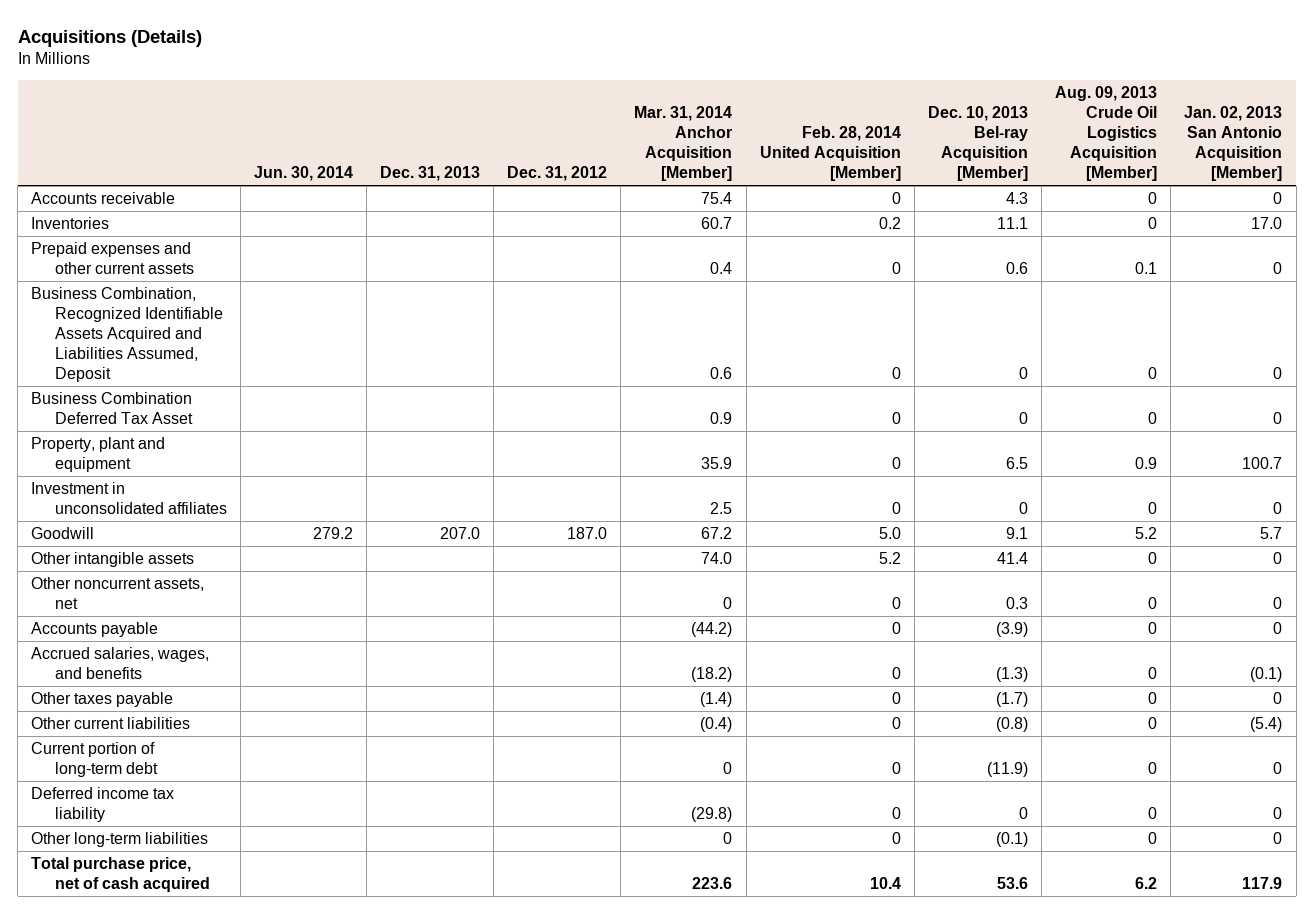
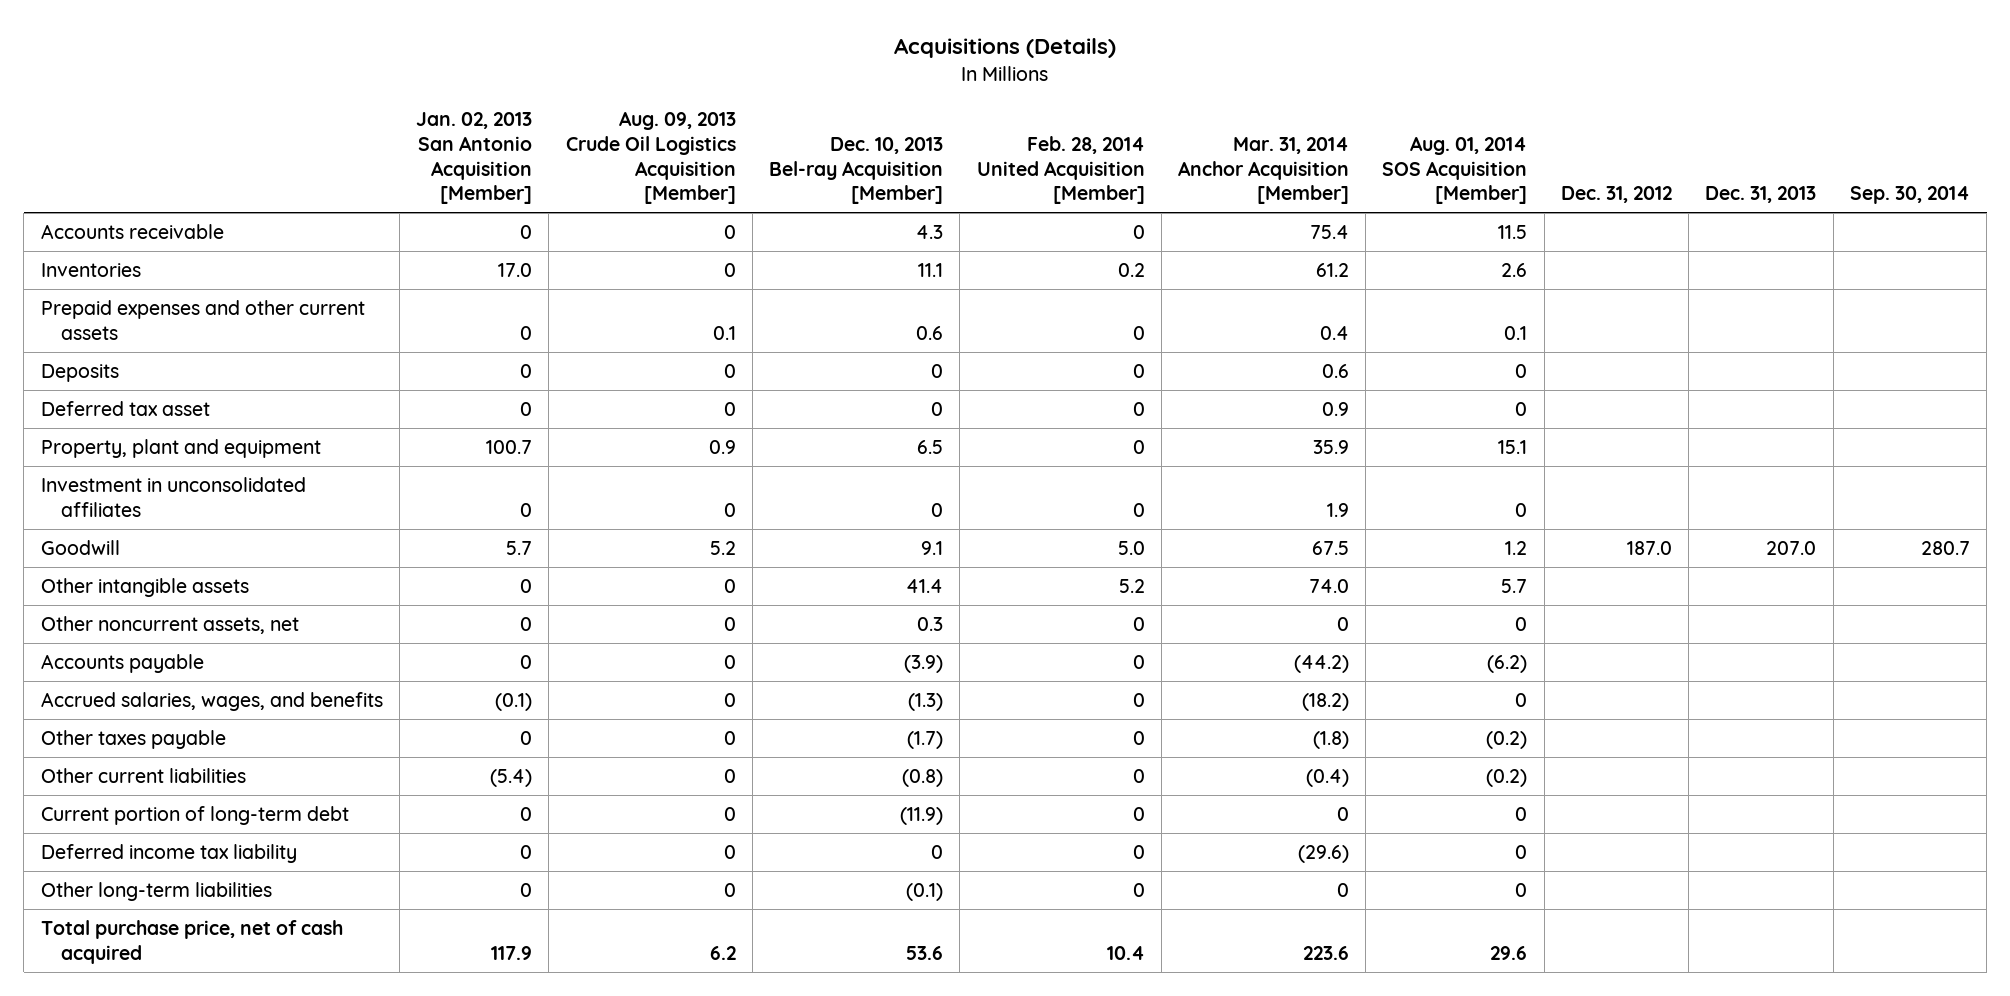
[253,166,353,182] Jun. 30, 2014 -> none
none -> [1382,135,1528,205] Aug. 01, 2014 SOS Acquisition [Member]
none -> [1849,186,1970,205] Sep. 30, 2014
[701,217,733,230] 60.7 -> [1315,263,1349,278] 61.2
[31,287,223,382] Business Combination, Recognized Identifiable Assets Acquired and Liabilities Assumed, Deposit -> [40,364,119,383] Deposits
[31,392,193,425] Business Combination Deferred Tax Asset -> [40,401,210,417] Deferred tax asset
[710,502,733,515] 2.5 -> [1326,502,1349,517] 1.9
[701,527,733,540] 67.2 -> [1311,541,1349,556] 67.5
[700,692,733,708] (1.4) -> [1312,731,1349,750] (1.8)
[691,807,733,823] (29.8) -> [1297,845,1349,864] (29.6)

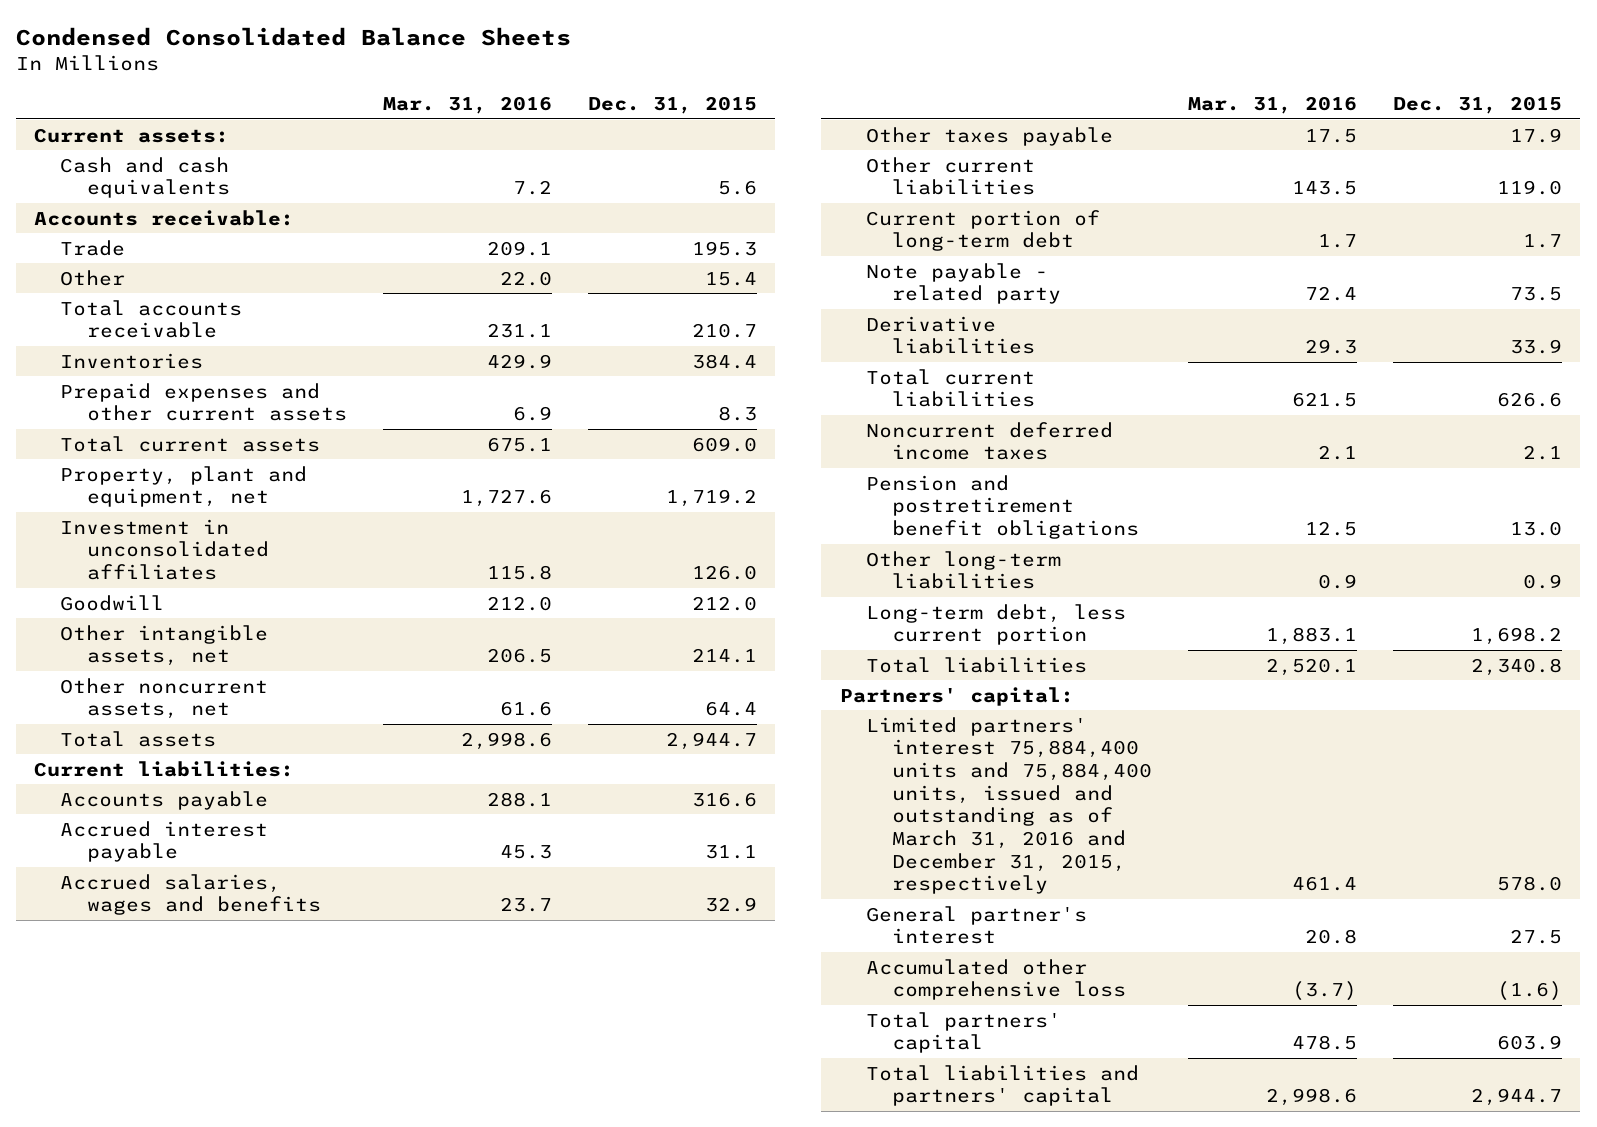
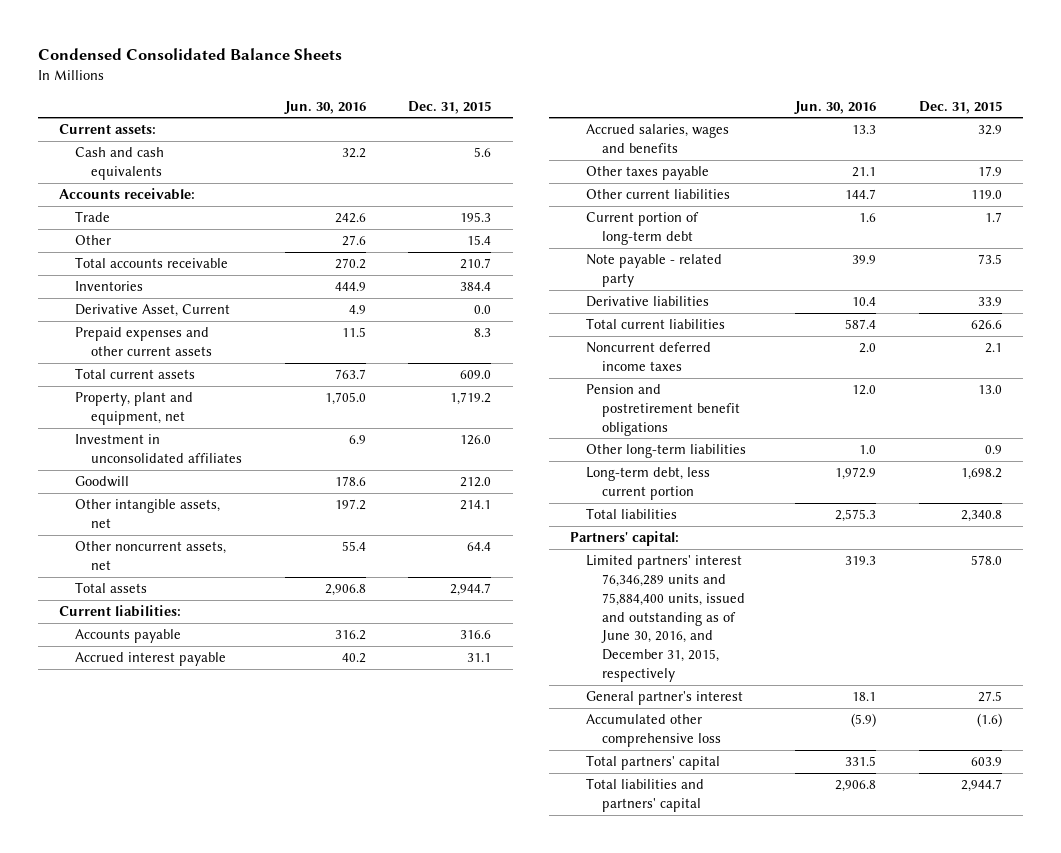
[382,96,552,115] Mar. 31, 2016 -> none
none -> [283,100,366,114] Jun. 30, 2016
none -> [75,304,231,318] Derivative Asset, Current
[865,716,1152,895] Limited partners' interest 75,884,400 units and 75,884,400 units, issued and outstanding as of March 31, 2016 and December 31, 2015, respectively -> [585,555,745,682] Limited partners' interest 76,346,289 units and 75,884,400 units, issued and outstanding as of June 30, 2016, and December 31, 2015, respectively

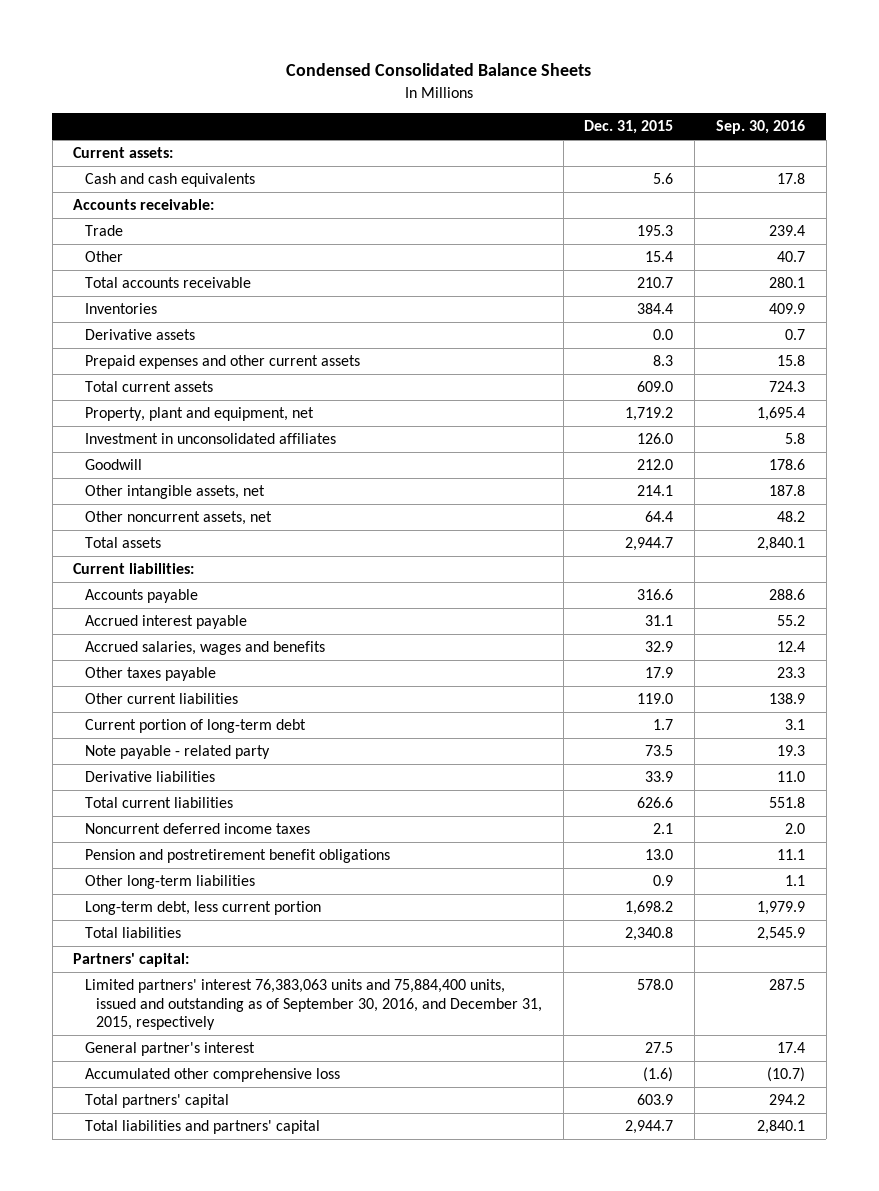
[283,100,366,114] Jun. 30, 2016 -> none
none -> [716,120,806,135] Sep. 30, 2016
[75,304,231,318] Derivative Asset, Current -> [84,329,195,341] Derivative assets
[585,555,745,682] Limited partners' interest 76,346,289 units and 75,884,400 units, issued and outstanding as of June 30, 2016, and December 31, 2015, respectively -> [84,979,542,1031] Limited partners' interest 76,383,063 units and 75,884,400 units, issued and outstanding as of September 30, 2016, and December 31, 2015, respectively

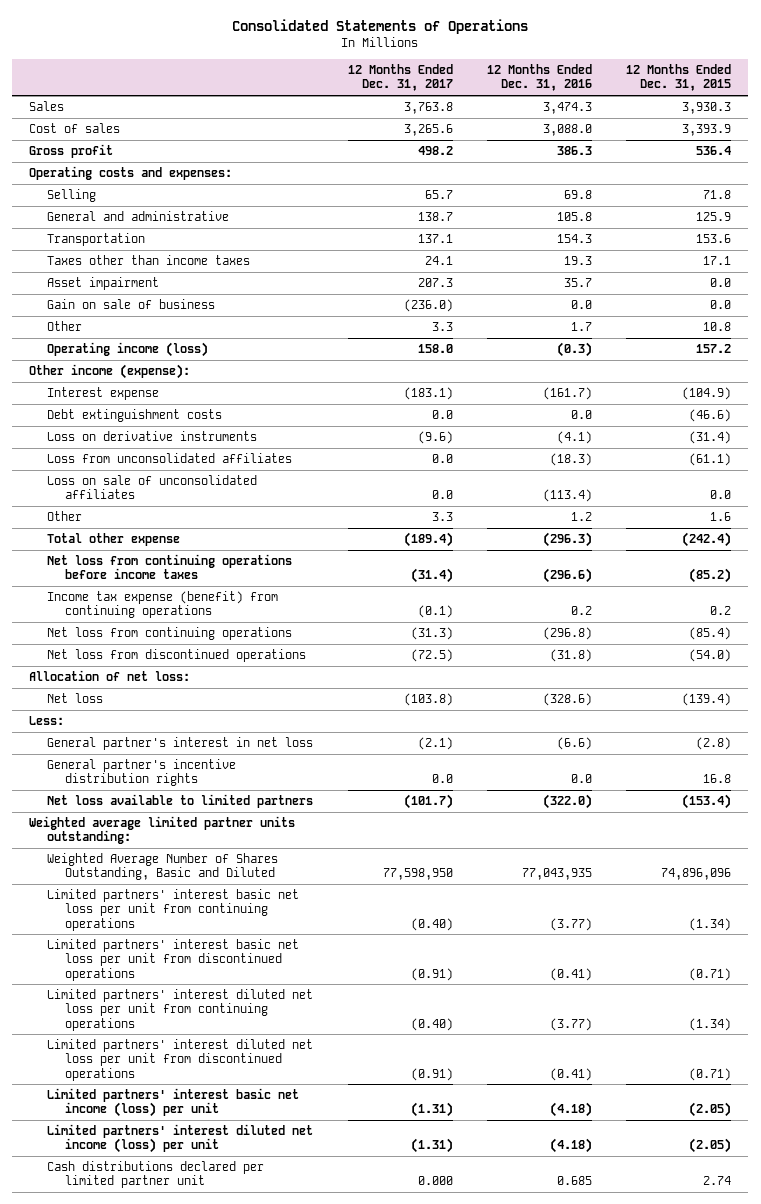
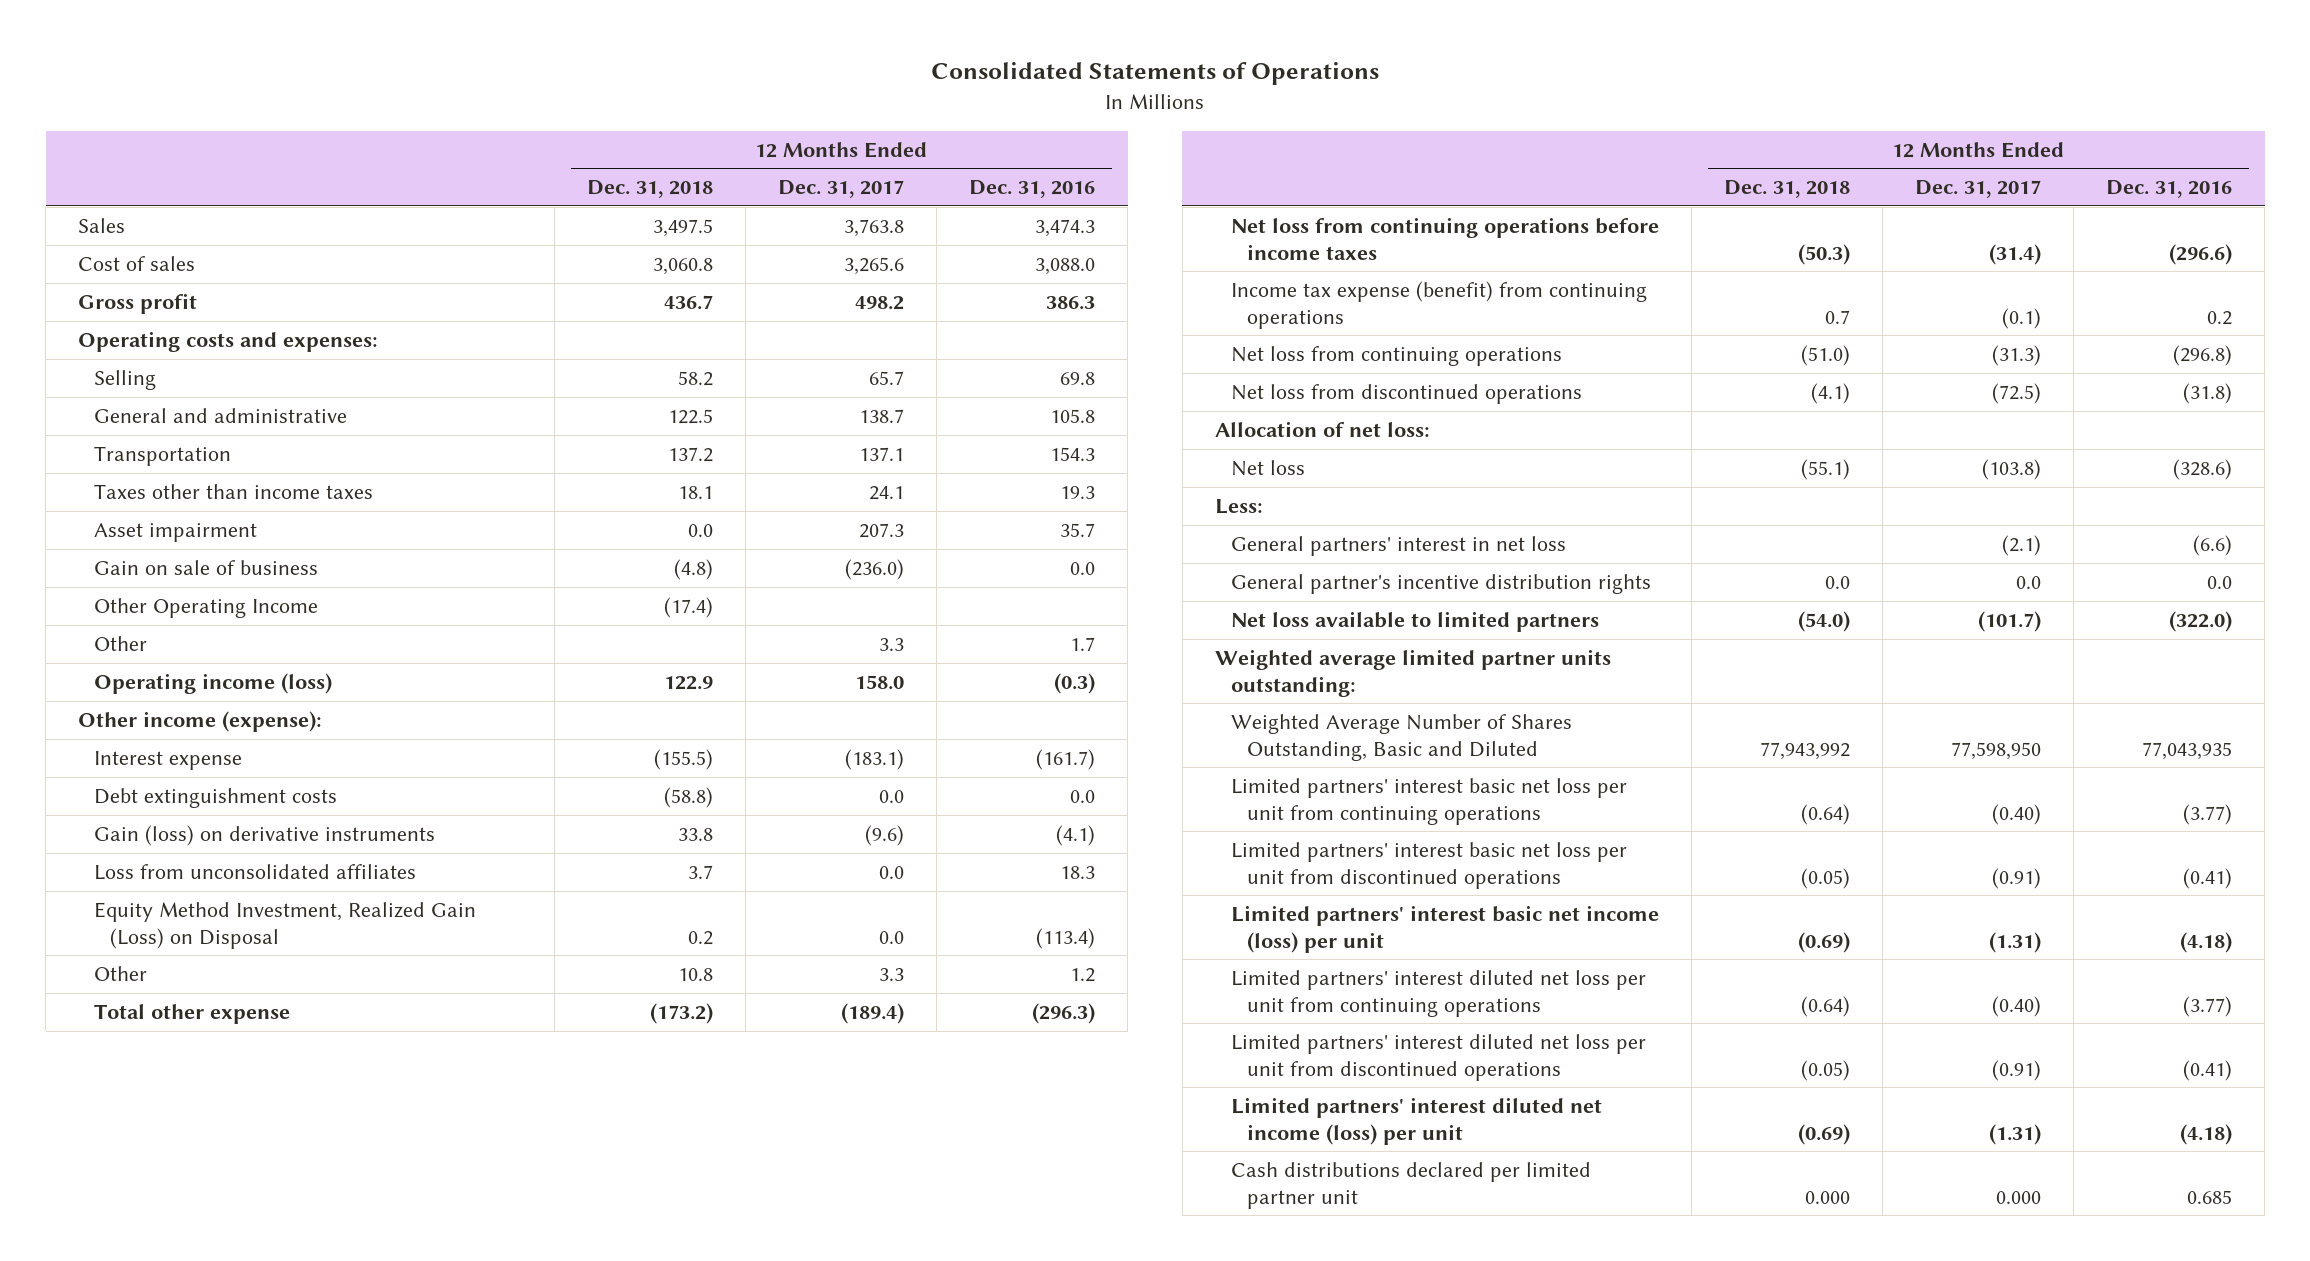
[626,64,732,92] 12 Months Ended Dec. 31, 2015 -> none
none -> [587,180,714,199] Dec. 31, 2018
none -> [94,597,319,618] Other Operating Income
[47,431,258,442] Loss on derivative instruments -> [94,824,436,846] Gain (loss) on derivative instruments
[549,453,592,467] (18.3) -> [1060,865,1096,879] 18.3
[47,475,258,500] Loss on sale of unconsolidated affiliates -> [94,901,477,949] Equity Method Investment, Realized Gain (Loss) on Disposal
[47,737,314,751] General partner's interest in net loss -> [1231,535,1567,556] General partners' interest in net loss
[47,1088,300,1118] Limited partners' interest basic net income (loss) per unit -> [1231,904,1660,953] Limited partners' interest basic net income (loss) per unit

